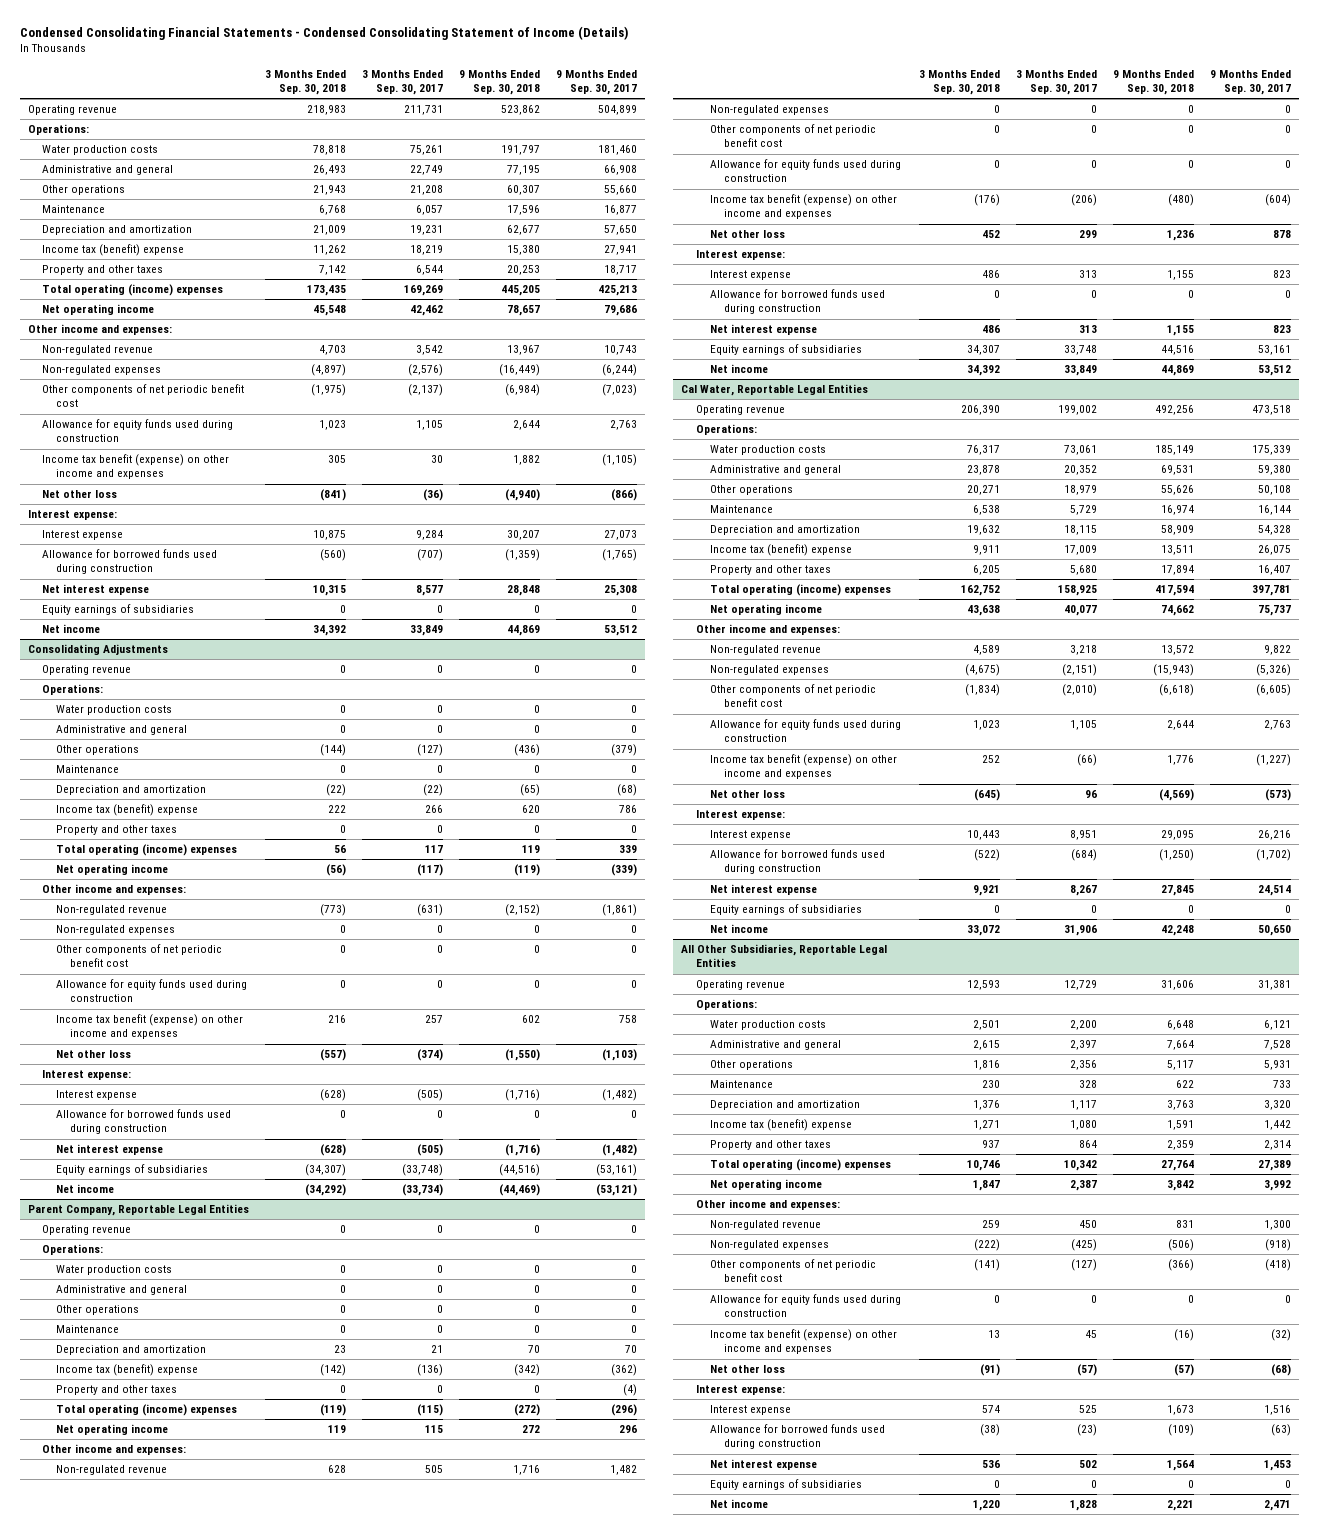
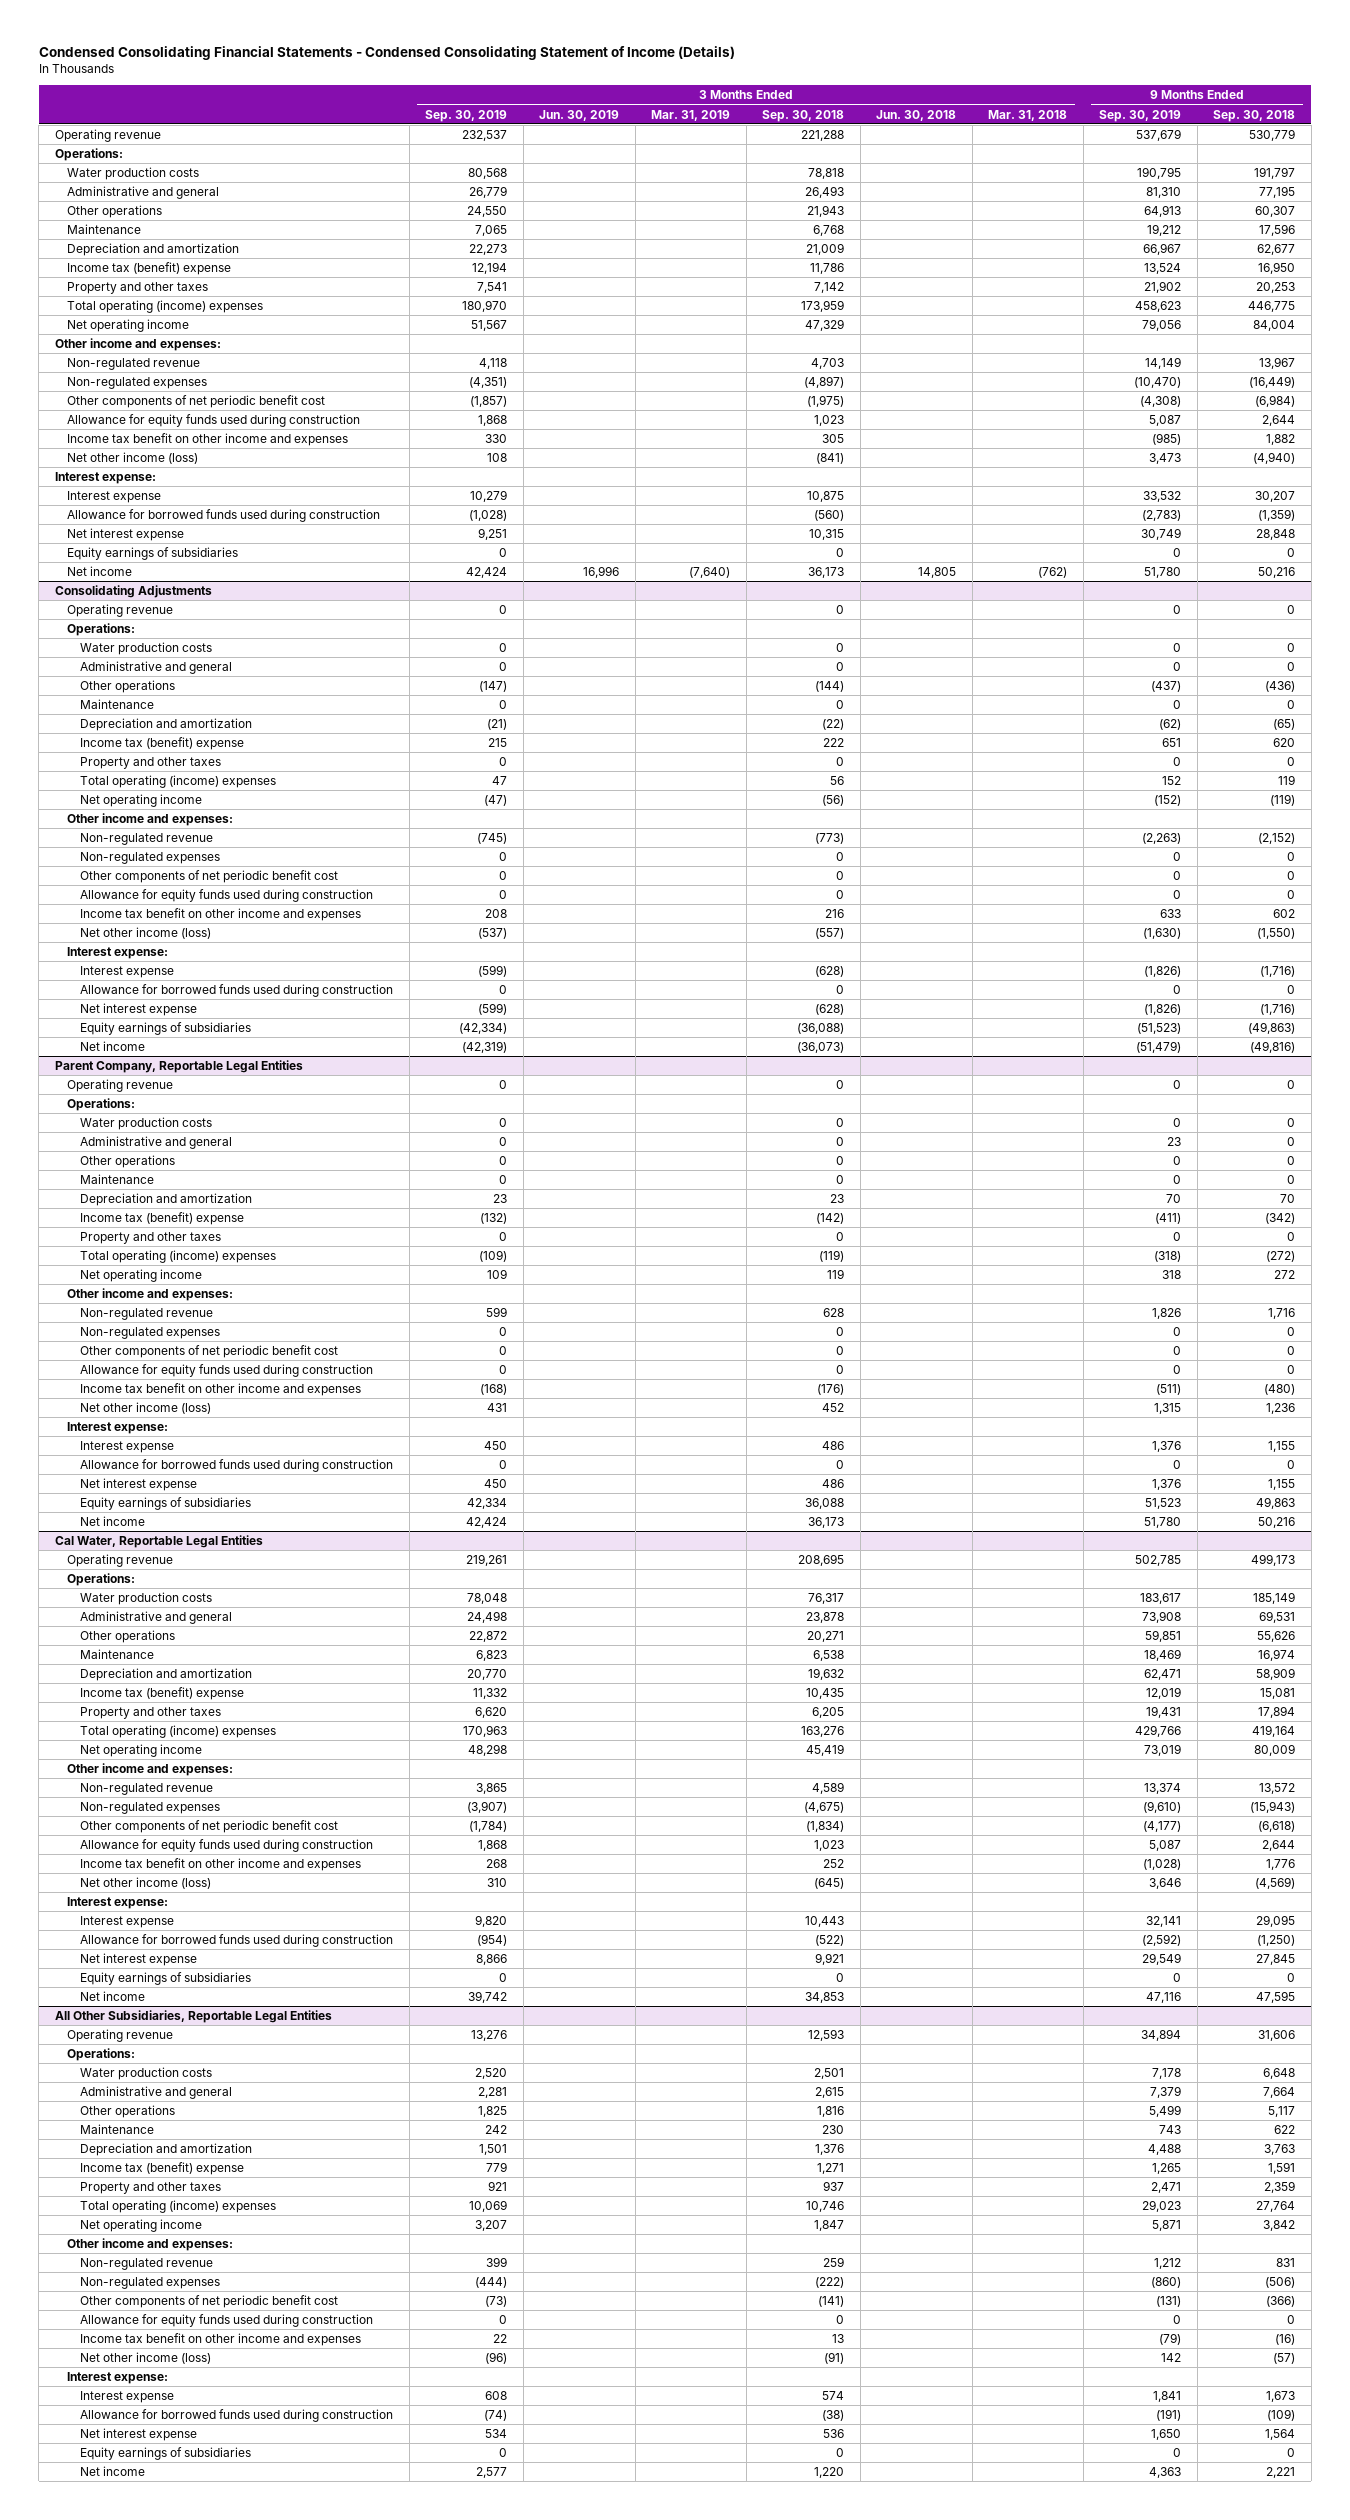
[361,69,443,96] 3 Months Ended Sep. 30, 2017 -> none
[556,69,638,96] 9 Months Ended Sep. 30, 2017 -> none
none -> [425,109,508,122] Sep. 30, 2019
none -> [539,109,620,121] Jun. 30, 2019
none -> [651,109,731,121] Mar. 31, 2019
none -> [876,109,957,121] Jun. 30, 2018
none -> [988,109,1068,121] Mar. 31, 2018
none -> [1099,109,1182,122] Sep. 30, 2019
[306,105,346,116] 218,983 -> [801,129,845,141] 221,288
[500,105,540,116] 523,862 -> [1249,128,1296,141] 530,779
[312,245,346,256] 11,262 -> [810,262,845,274] 11,786
[506,245,540,256] 15,380 -> [1258,261,1296,274] 16,950
[306,285,346,297] 173,435 -> [801,299,845,312] 173,959
[500,285,540,297] 445,205 -> [1248,300,1296,312] 446,775
[312,305,346,317] 45,548 -> [805,318,845,331] 47,329
[506,305,540,317] 78,657 -> [1253,319,1296,331] 84,004
[41,454,229,480] Income tax benefit (expense) on other income and expenses -> [67,432,349,446] Income tax benefit on other income and expenses
[41,490,117,499] Net other loss -> [67,451,199,464] Net other income (loss)
[312,625,346,637] 34,392 -> [808,566,845,578] 36,173
[506,625,540,637] 44,869 -> [1258,566,1296,578] 50,216
[55,1014,243,1040] Income tax benefit (expense) on other income and expenses -> [80,907,362,921] Income tax benefit on other income and expenses
[55,1050,131,1059] Net other loss -> [80,926,212,939] Net other income (loss)
[304,1164,346,1177] (34,307) -> [797,1022,845,1034] (36,088)
[498,1164,540,1177] (44,516) -> [1248,1021,1296,1034] (49,863)
[304,1184,346,1197] (34,292) -> [797,1041,845,1053] (36,073)
[498,1184,540,1197] (44,469) -> [1250,1040,1296,1053] (49,816)
[709,194,897,220] Income tax benefit (expense) on other income and expenses -> [80,1382,362,1396] Income tax benefit on other income and expenses
[709,230,785,239] Net other loss -> [80,1401,212,1414] Net other income (loss)
[966,345,1000,356] 34,307 -> [805,1497,845,1509] 36,088
[1160,345,1194,356] 44,516 -> [1256,1496,1296,1509] 49,863
[966,365,1000,377] 34,392 -> [808,1516,845,1528] 36,173
[1160,365,1194,377] 44,869 -> [1258,1516,1296,1528] 50,216
[960,405,1000,416] 206,390 -> [798,1553,845,1566] 208,695
[1154,405,1194,416] 492,256 -> [1251,1553,1296,1566] 499,173
[972,545,1000,556] 9,911 -> [806,1687,845,1699] 10,435
[1160,545,1194,556] 13,511 -> [1260,1687,1296,1699] 15,081
[960,585,1000,597] 162,752 -> [801,1725,845,1737] 163,276
[1154,585,1194,597] 417,594 -> [1252,1724,1296,1737] 419,164
[966,605,1000,617] 43,638 -> [806,1743,845,1756] 45,419
[1160,605,1194,617] 74,662 -> [1254,1743,1296,1756] 80,009
[709,754,897,780] Income tax benefit (expense) on other income and expenses -> [80,1857,362,1871] Income tax benefit on other income and expenses
[709,790,785,799] Net other loss -> [80,1876,212,1889] Net other income (loss)
[966,925,1000,937] 33,072 -> [805,1991,845,2003] 34,853
[1160,925,1194,937] 42,248 -> [1256,1990,1296,2003] 47,595
[709,1329,897,1355] Income tax benefit (expense) on other income and expenses -> [80,2332,362,2346] Income tax benefit on other income and expenses
[709,1365,785,1374] Net other loss -> [80,2351,212,2364] Net other income (loss)

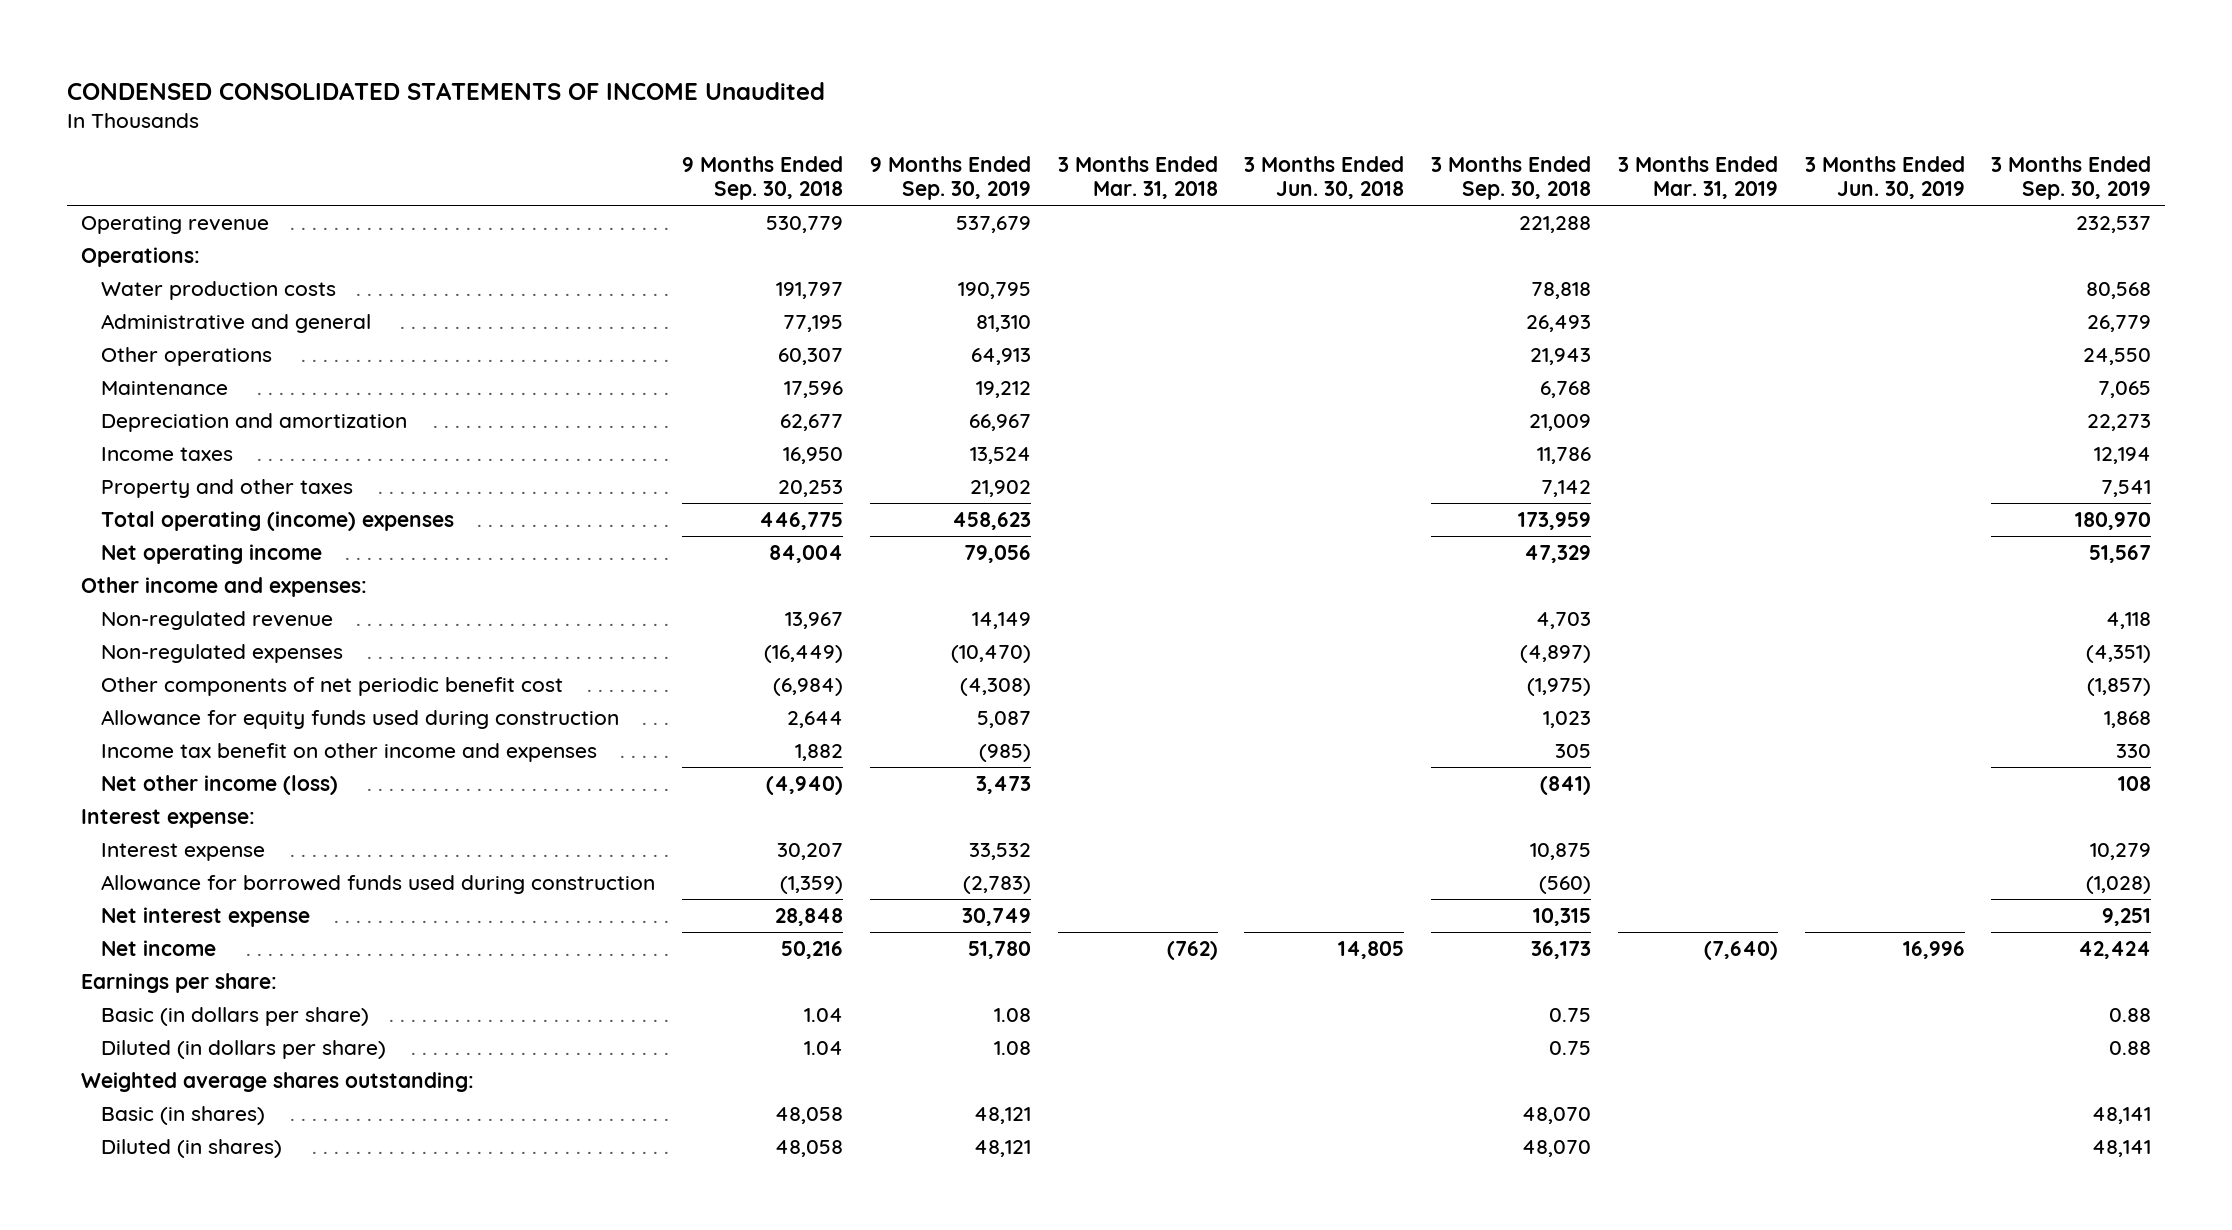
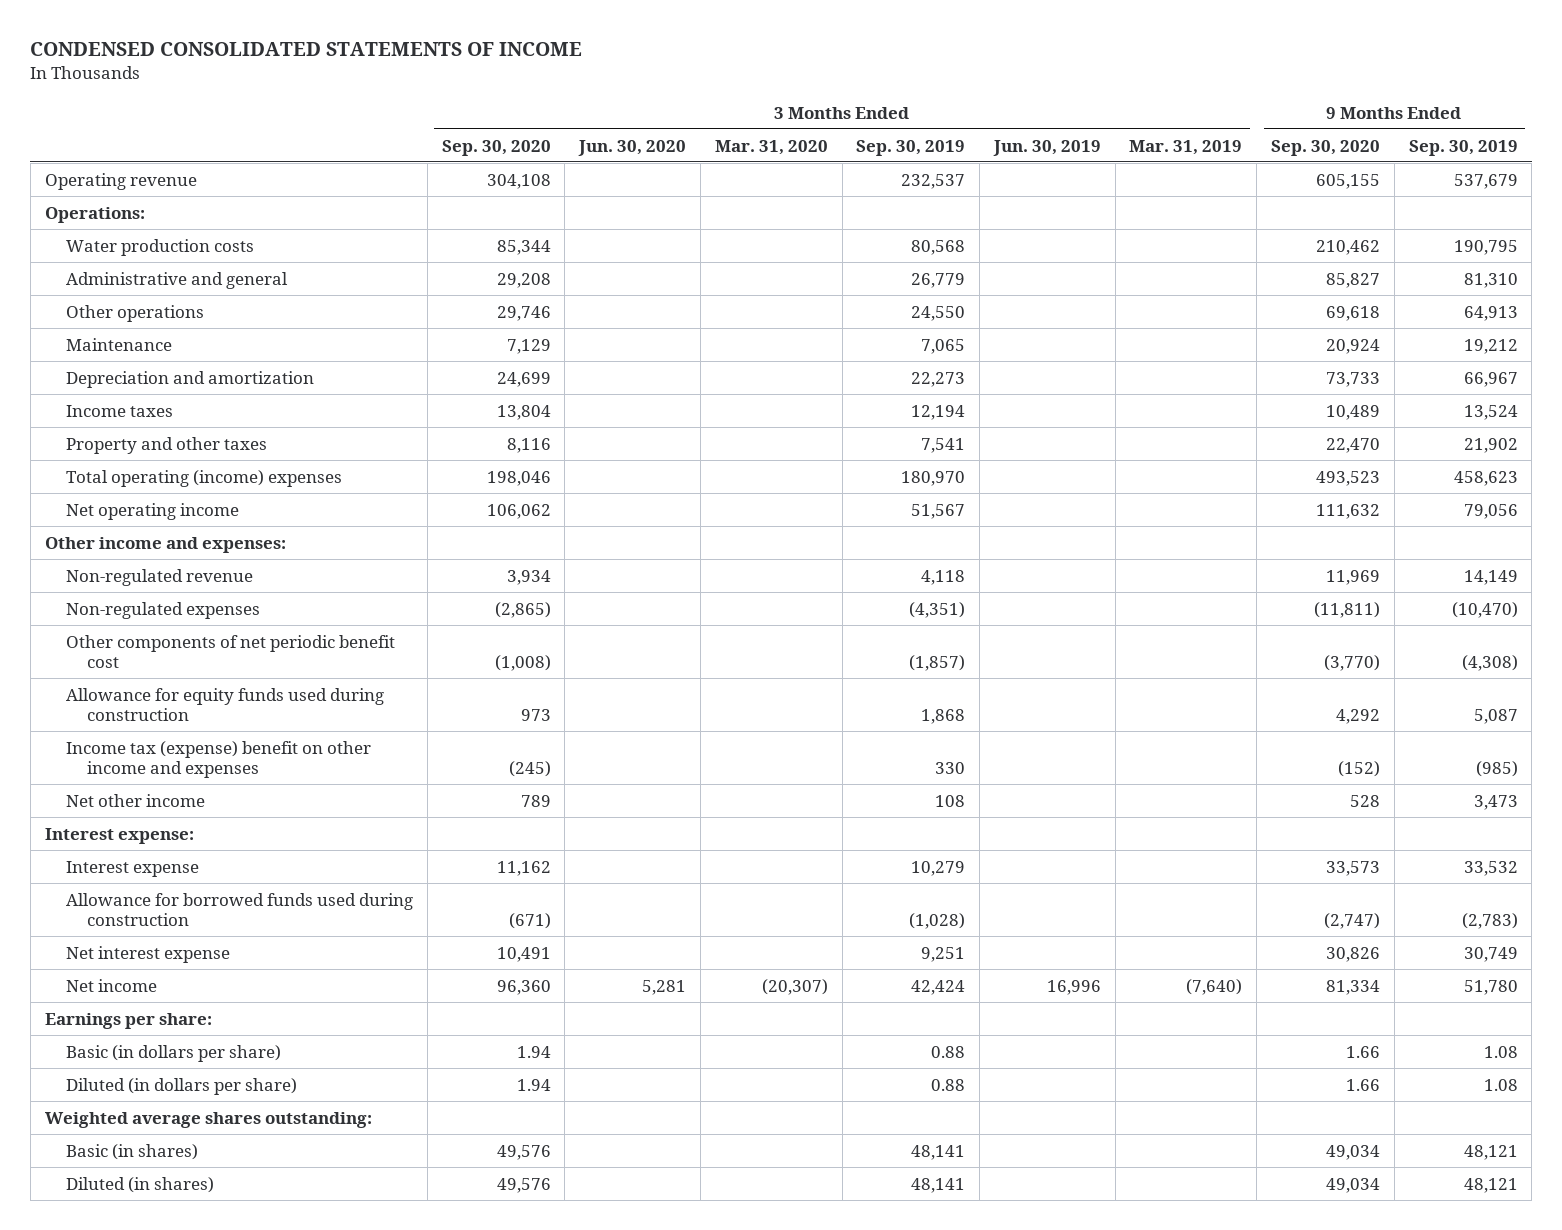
[67,81,826,100] CONDENSED CONSOLIDATED STATEMENTS OF INCOME Unaudited -> [30,42,583,57] CONDENSED CONSOLIDATED STATEMENTS OF INCOME
[681,156,843,201] 9 Months Ended Sep. 30, 2018 -> none
[1057,156,1218,200] 3 Months Ended Mar. 31, 2018 -> none
[1244,156,1405,200] 3 Months Ended Jun. 30, 2018 -> none
[1431,156,1592,201] 3 Months Ended Sep. 30, 2018 -> none
none -> [441,139,551,156] Sep. 30, 2020
none -> [578,139,687,156] Jun. 30, 2020
none -> [714,139,828,155] Mar. 31, 2020
none -> [1271,139,1381,156] Sep. 30, 2020
[101,742,598,762] Income tax benefit on other income and expenses -> [65,740,371,778] Income tax (expense) benefit on other income and expenses
[101,774,339,795] Net other income (loss) -> [65,793,205,807] Net other income

